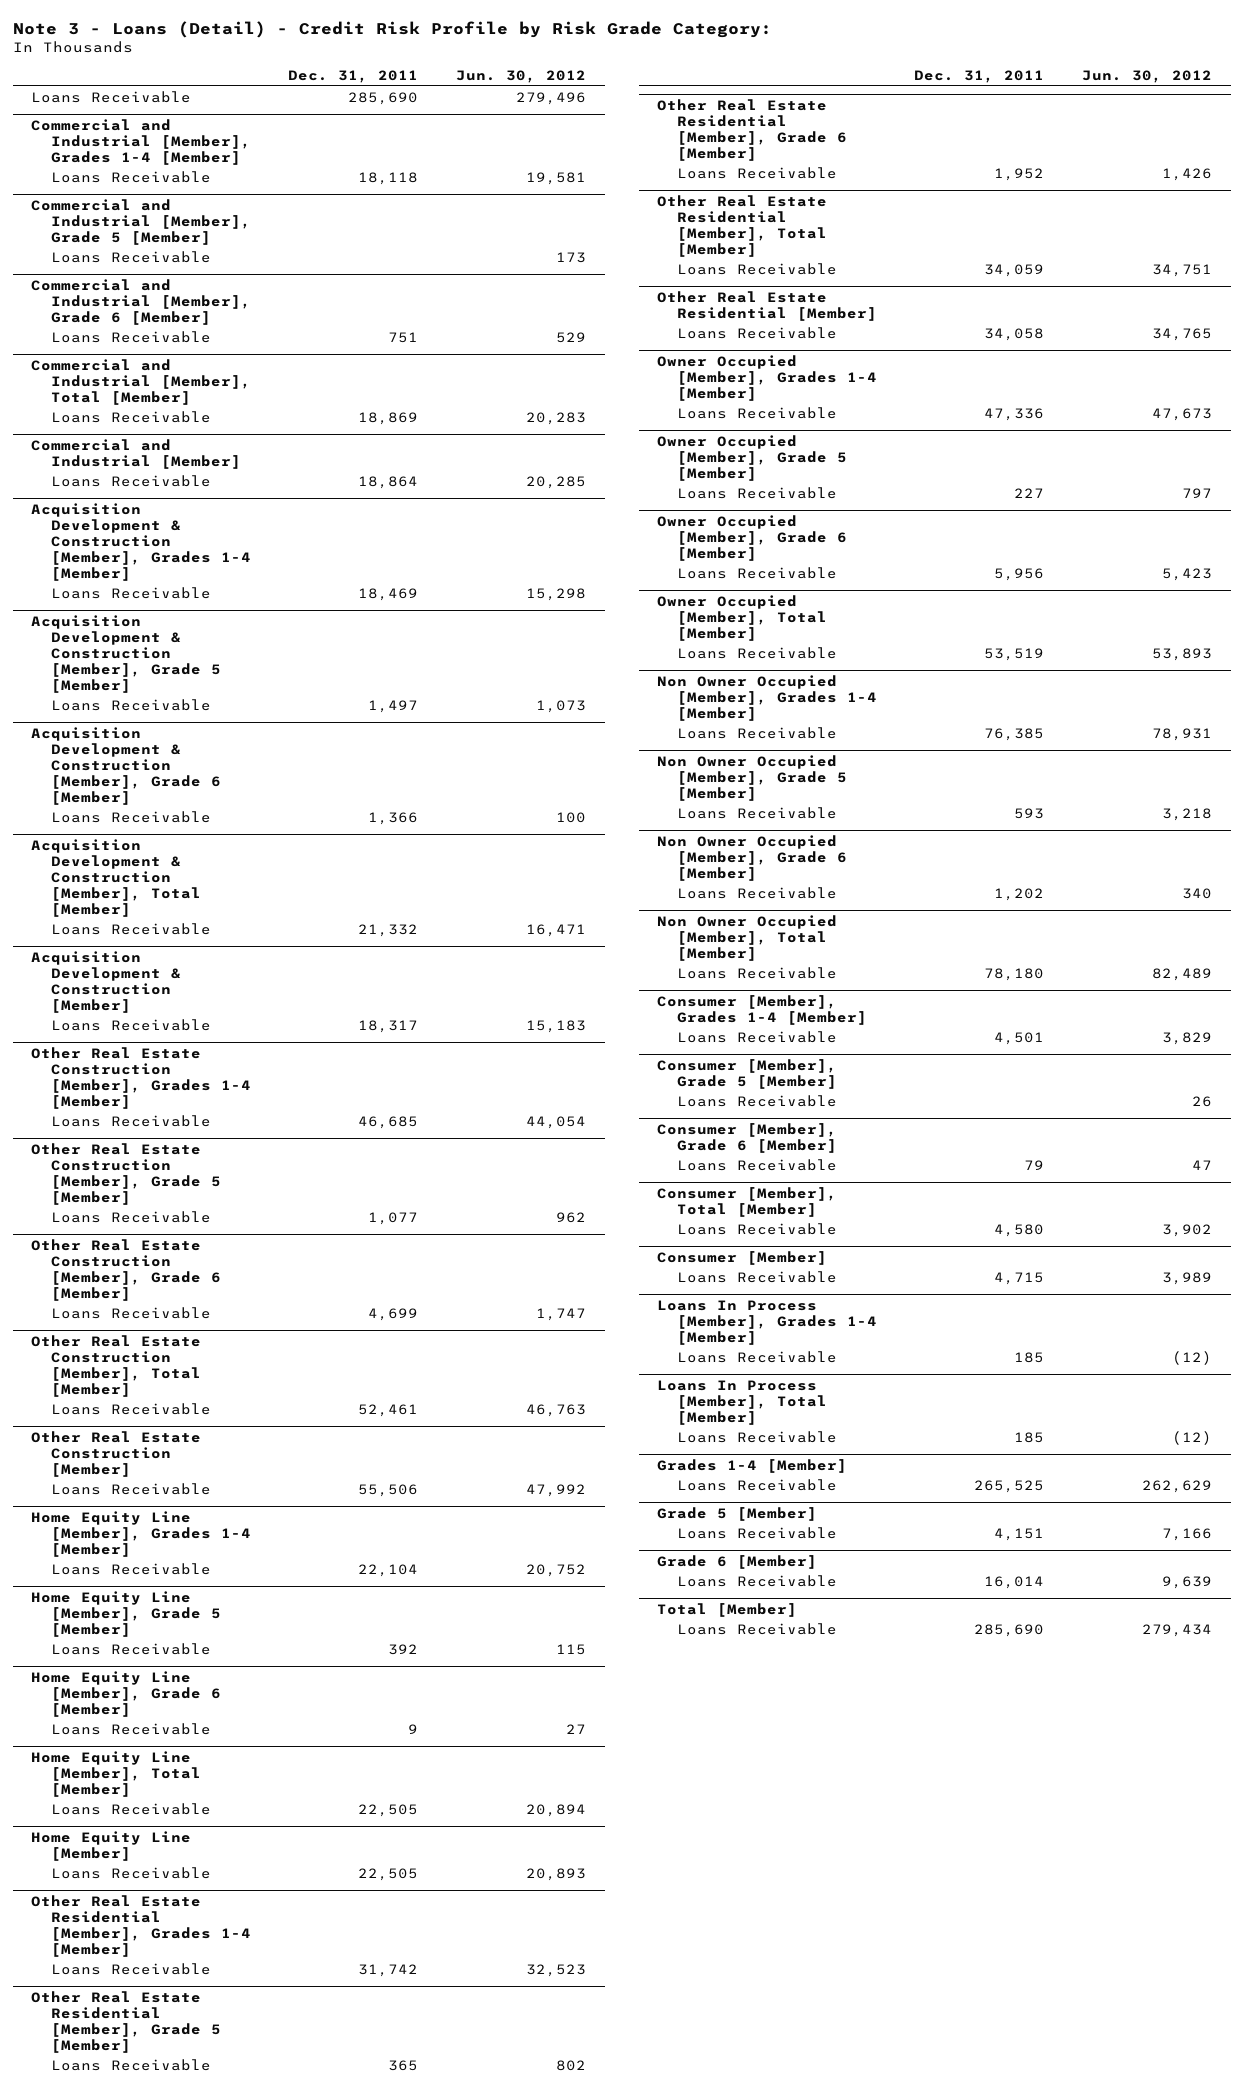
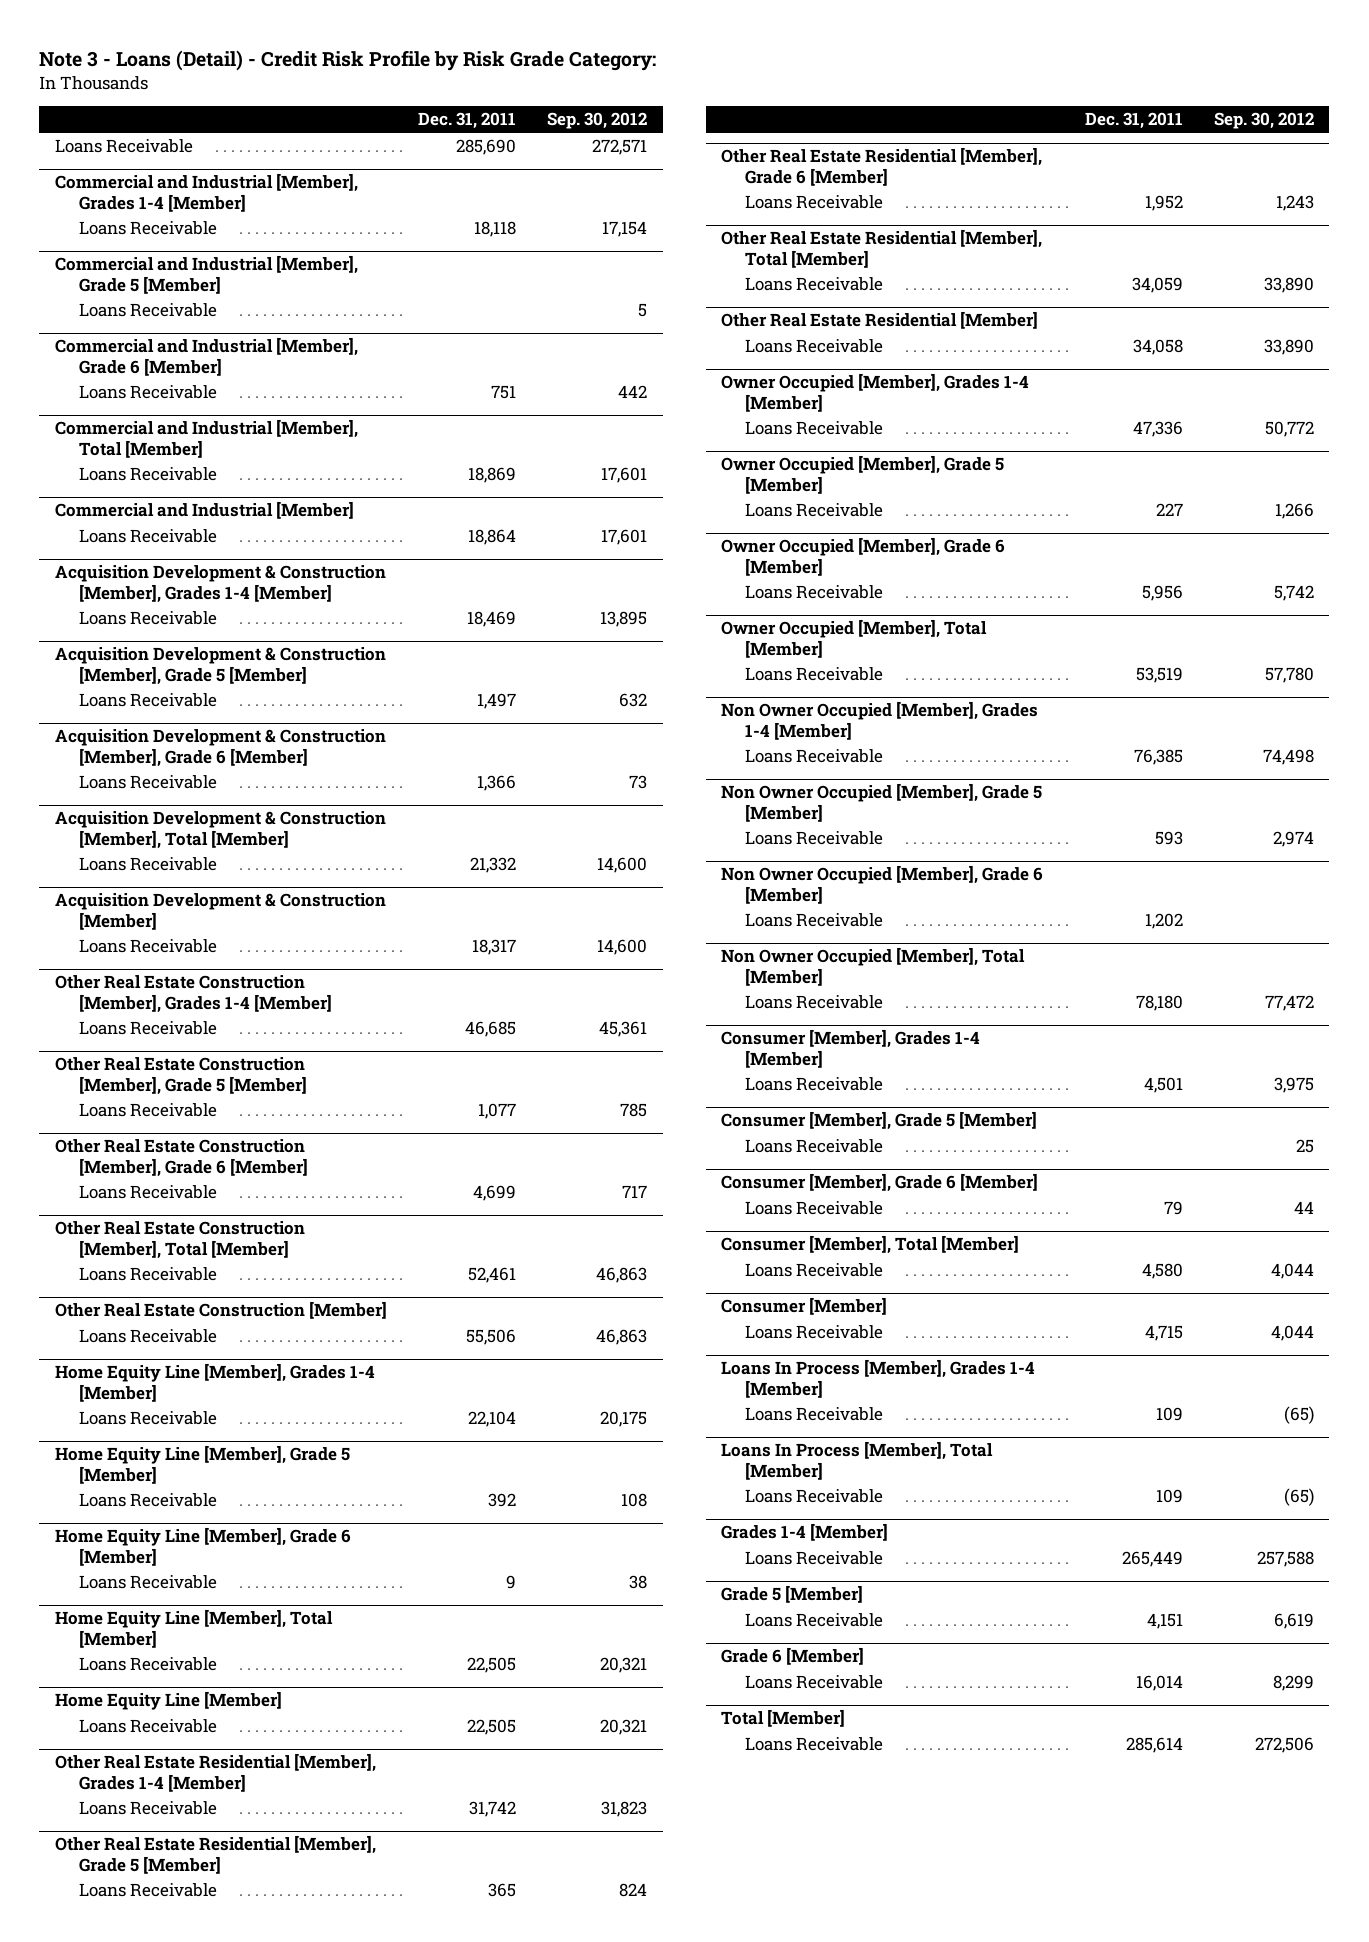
[456,70,587,84] Jun. 30, 2012 -> none
none -> [547,112,648,130] Sep. 30, 2012
[1014,1351,1045,1363] 185 -> [1155,1407,1183,1422] 109
[1014,1431,1045,1443] 185 -> [1155,1489,1183,1504] 109
[974,1479,1045,1493] 265,525 -> [1121,1551,1183,1568] 265,449
[974,1623,1045,1637] 285,690 -> [1125,1737,1183,1754] 285,614

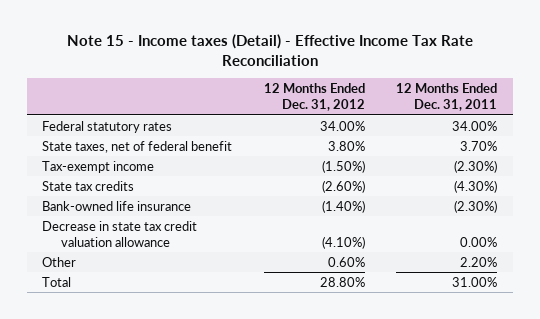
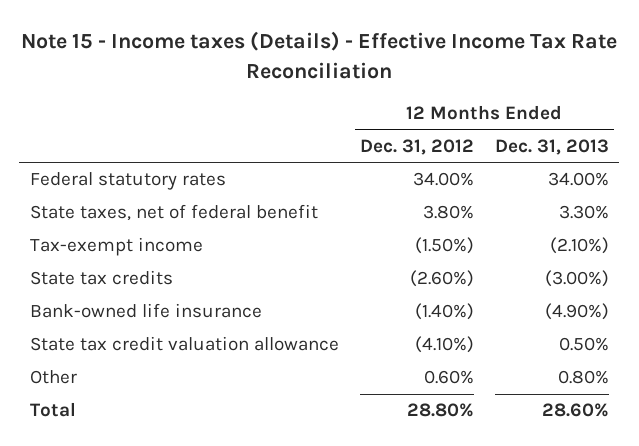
[66,34,473,66] Note 15 - Income taxes (Detail) - Effective Income Tax Rate Reconciliation -> [21,31,618,79] Note 15 - Income taxes (Details) - Effective Income Tax Rate Reconciliation
[396,82,498,112] 12 Months Ended Dec. 31, 2011 -> none
none -> [494,138,609,155] Dec. 31, 2013
[42,220,198,247] Decrease in state tax credit valuation allowance -> [29,336,339,352] State tax credit valuation allowance

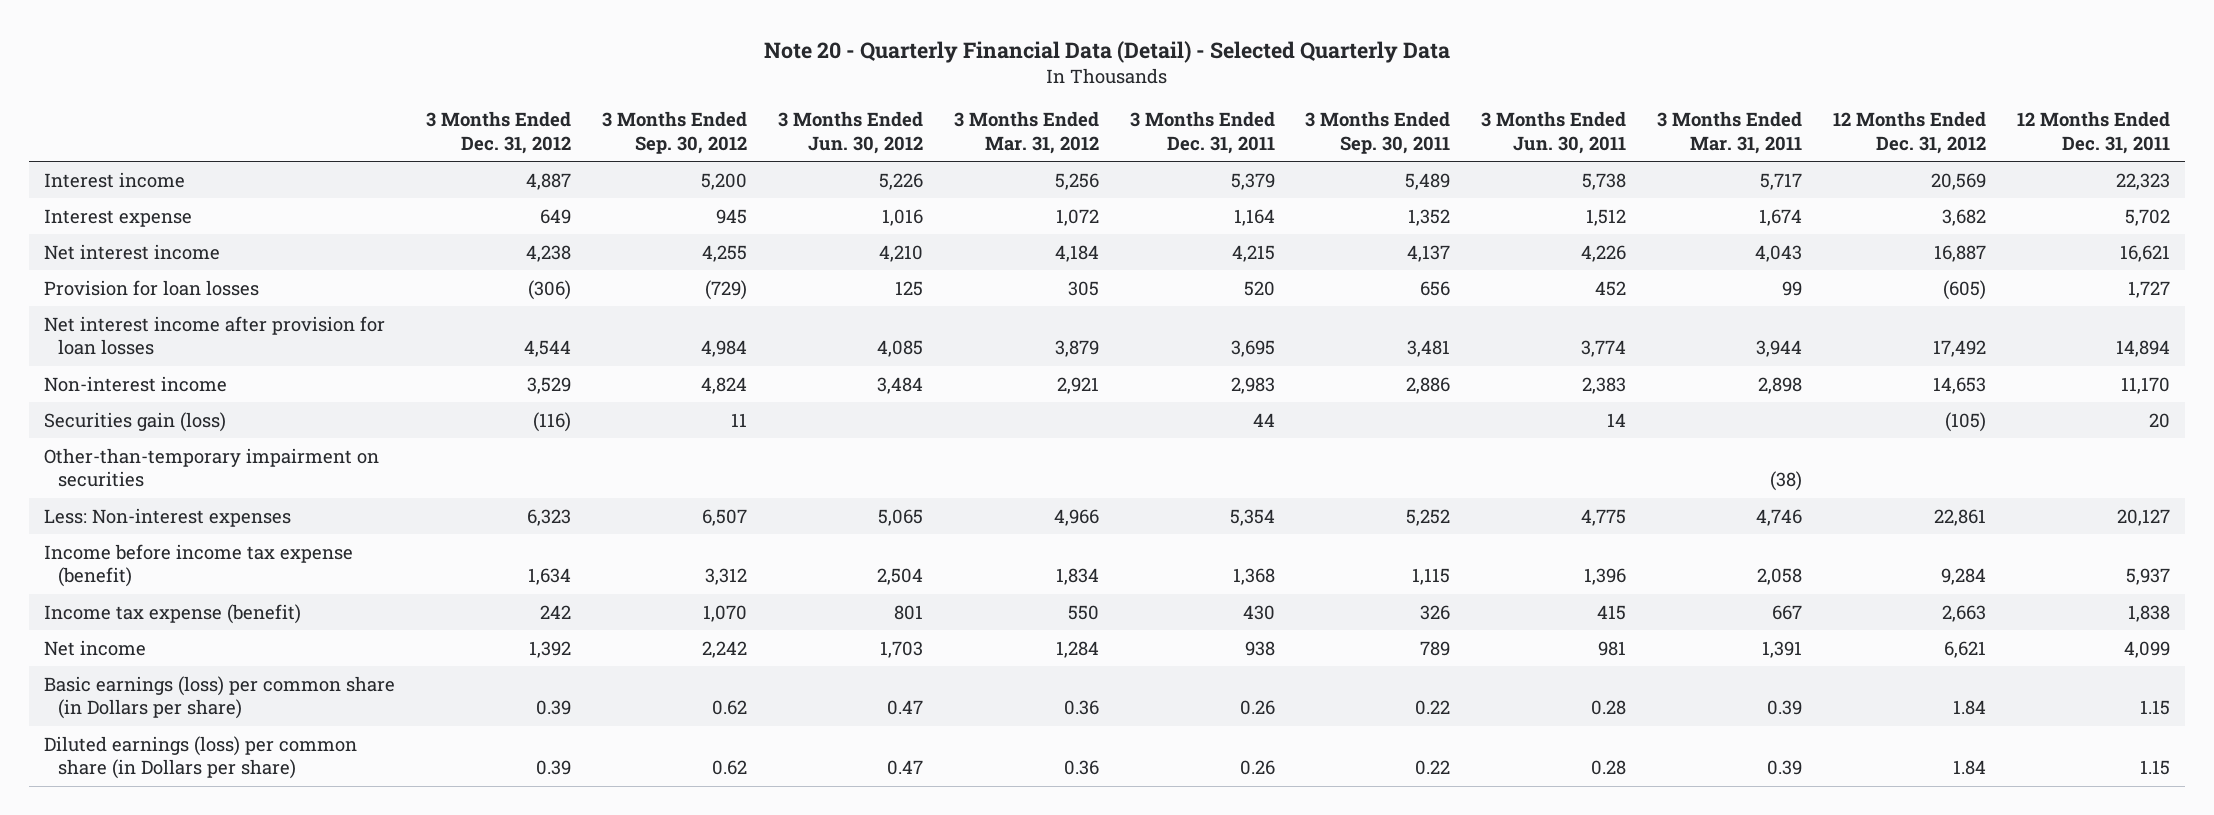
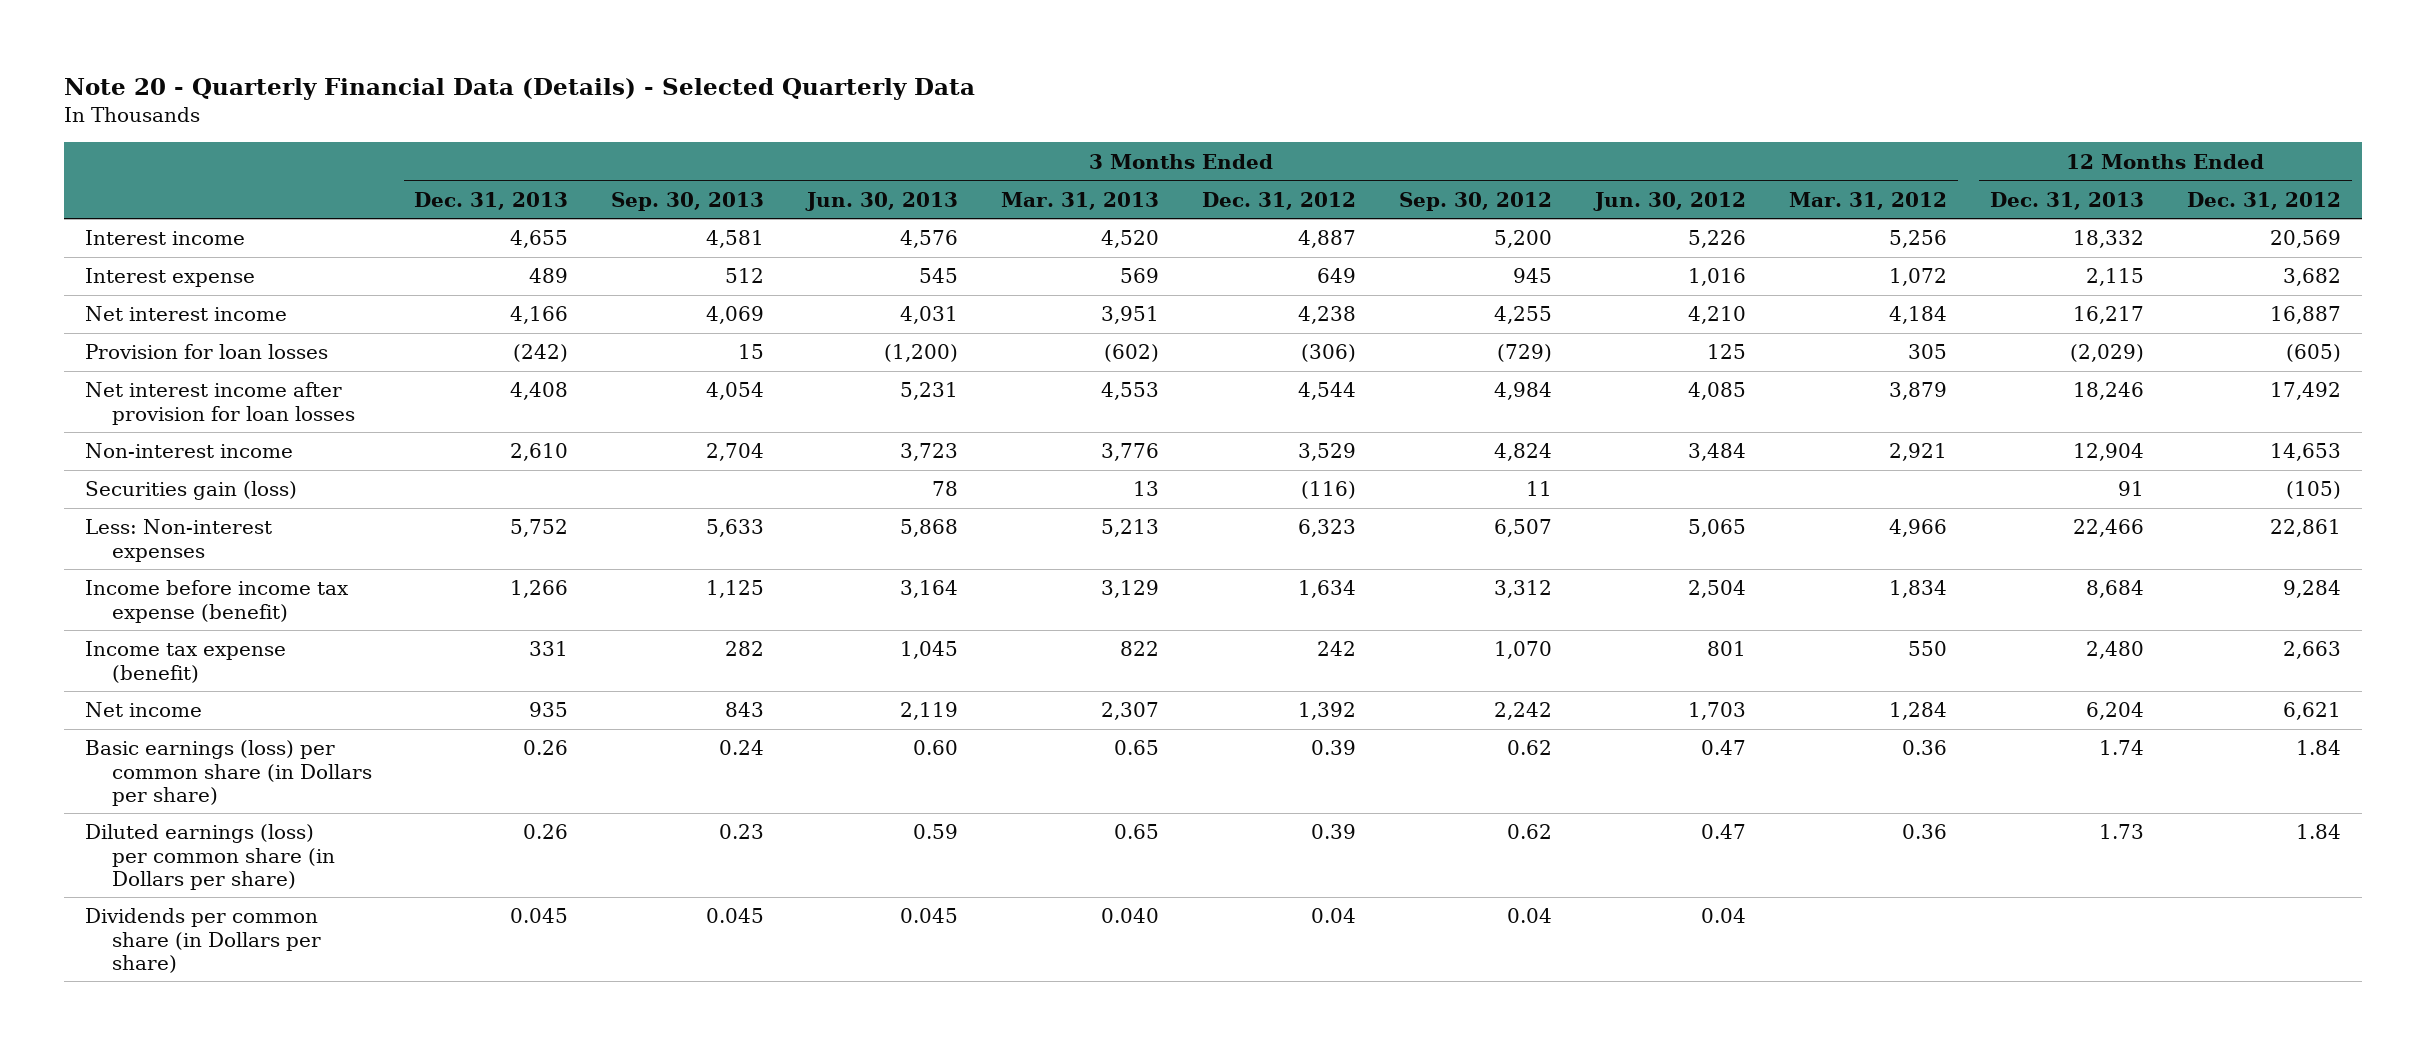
[764,40,1451,63] Note 20 - Quarterly Financial Data (Detail) - Selected Quarterly Data -> [63,78,975,101] Note 20 - Quarterly Financial Data (Details) - Selected Quarterly Data
[1129,110,1275,154] 3 Months Ended Dec. 31, 2011 -> none
[1305,110,1451,154] 3 Months Ended Sep. 30, 2011 -> none
[1481,110,1627,154] 3 Months Ended Jun. 30, 2011 -> none
[1657,110,1803,154] 3 Months Ended Mar. 31, 2011 -> none
[2016,110,2170,154] 12 Months Ended Dec. 31, 2011 -> none
none -> [414,191,569,210] Dec. 31, 2013
none -> [611,191,765,211] Sep. 30, 2013
none -> [805,191,959,211] Jun. 30, 2013
none -> [1001,191,1160,210] Mar. 31, 2013
none -> [1989,191,2144,210] Dec. 31, 2013
[44,447,380,488] Other-than-temporary impairment on securities -> none
none -> [85,908,321,973] Dividends per common share (in Dollars per share)

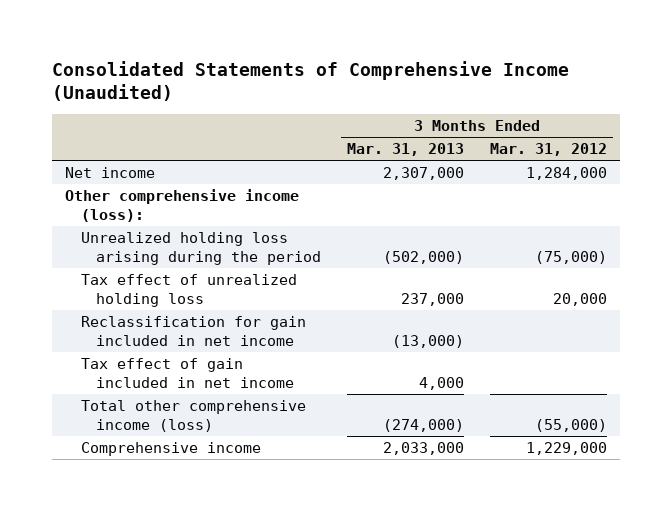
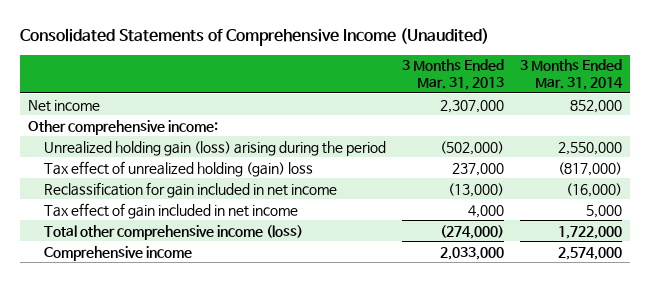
[489,143,607,157] Mar. 31, 2012 -> none
none -> [520,59,624,91] 3 Months Ended Mar. 31, 2014
[65,189,300,222] Other comprehensive income (loss): -> [28,119,219,135] Other comprehensive income:
[80,232,322,265] Unrealized holding loss arising during the period -> [43,140,386,156] Unrealized holding gain (loss) arising during the period
[80,274,297,307] Tax effect of unrealized holding loss -> [43,160,313,177] Tax effect of unrealized holding (gain) loss

